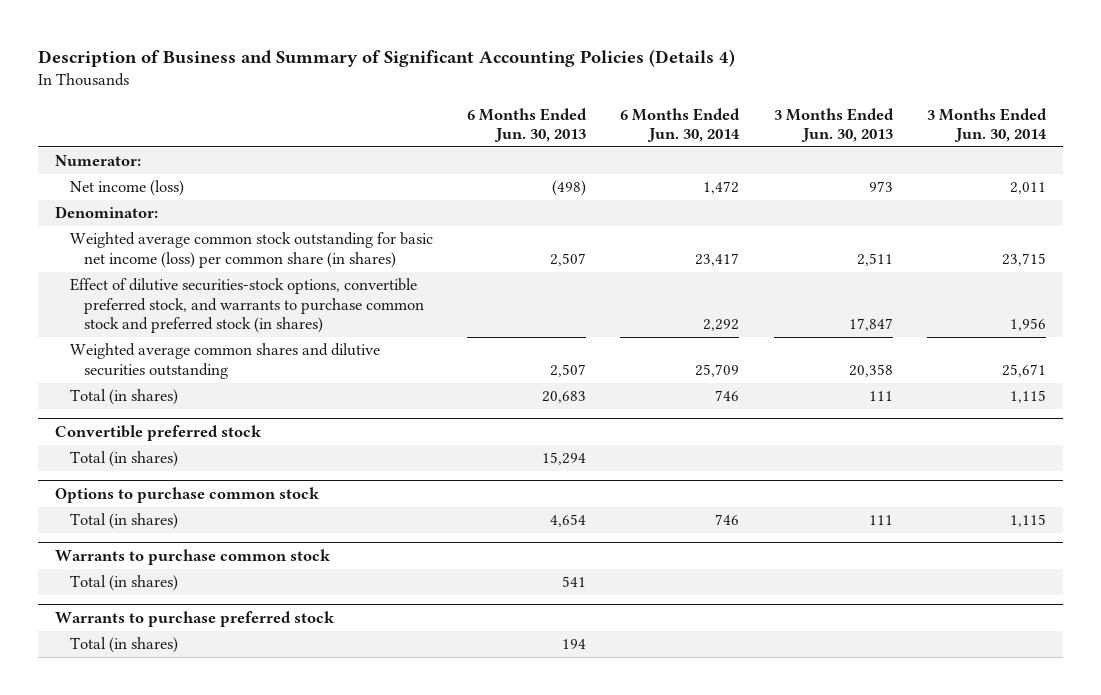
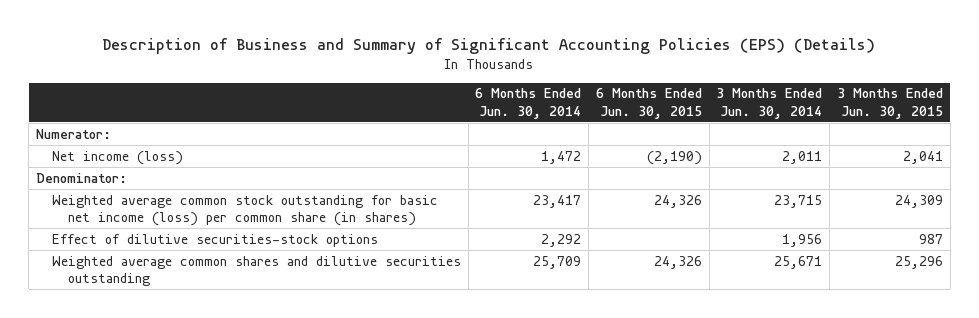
[37,48,735,67] Description of Business and Summary of Significant Accounting Policies (Details 4) -> [102,38,876,55] Description of Business and Summary of Significant Accounting Policies (EPS) (Details)
[466,107,587,142] 6 Months Ended Jun. 30, 2013 -> none
[773,107,894,142] 3 Months Ended Jun. 30, 2013 -> none
none -> [595,88,702,119] 6 Months Ended Jun. 30, 2015
none -> [836,88,943,119] 3 Months Ended Jun. 30, 2015
[69,278,425,334] Effect of dilutive securities-stock options, convertible preferred stock, and warrants to purchase common stock and preferred stock (in shares) -> [51,233,378,247] Effect of dilutive securities-stock options
[69,389,178,406] Total (in shares) -> none
[54,425,261,442] Convertible preferred stock -> none
[69,451,178,468] Total (in shares) -> none
[54,487,319,504] Options to purchase common stock -> none
[69,513,178,530] Total (in shares) -> none
[54,549,330,566] Warrants to purchase common stock -> none
[69,575,178,592] Total (in shares) -> none
[54,611,334,628] Warrants to purchase preferred stock -> none
[69,637,178,654] Total (in shares) -> none

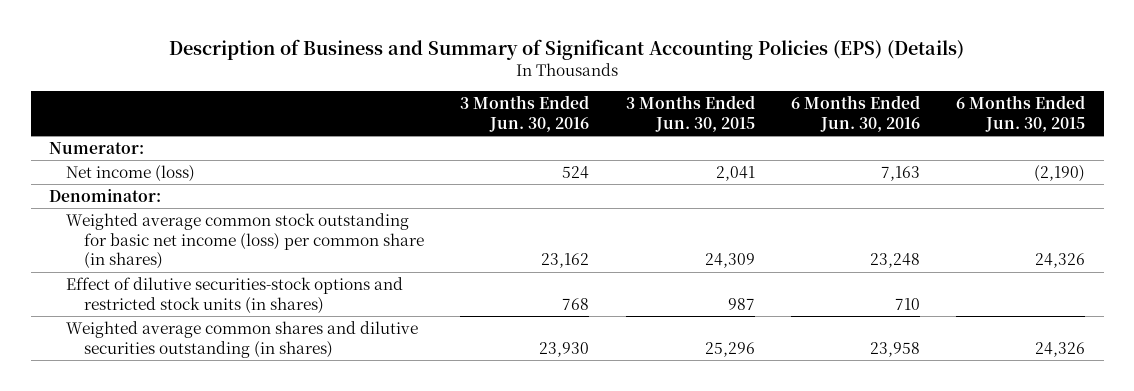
[475,88,582,119] 6 Months Ended Jun. 30, 2014 -> none
[716,88,823,119] 3 Months Ended Jun. 30, 2014 -> none
none -> [460,95,590,132] 3 Months Ended Jun. 30, 2016
none -> [790,95,920,132] 6 Months Ended Jun. 30, 2016
[51,233,378,247] Effect of dilutive securities-stock options -> [66,276,404,314] Effect of dilutive securities-stock options and restricted stock units (in shares)
[51,255,461,287] Weighted average common shares and dilutive securities outstanding -> [66,320,419,358] Weighted average common shares and dilutive securities outstanding (in shares)

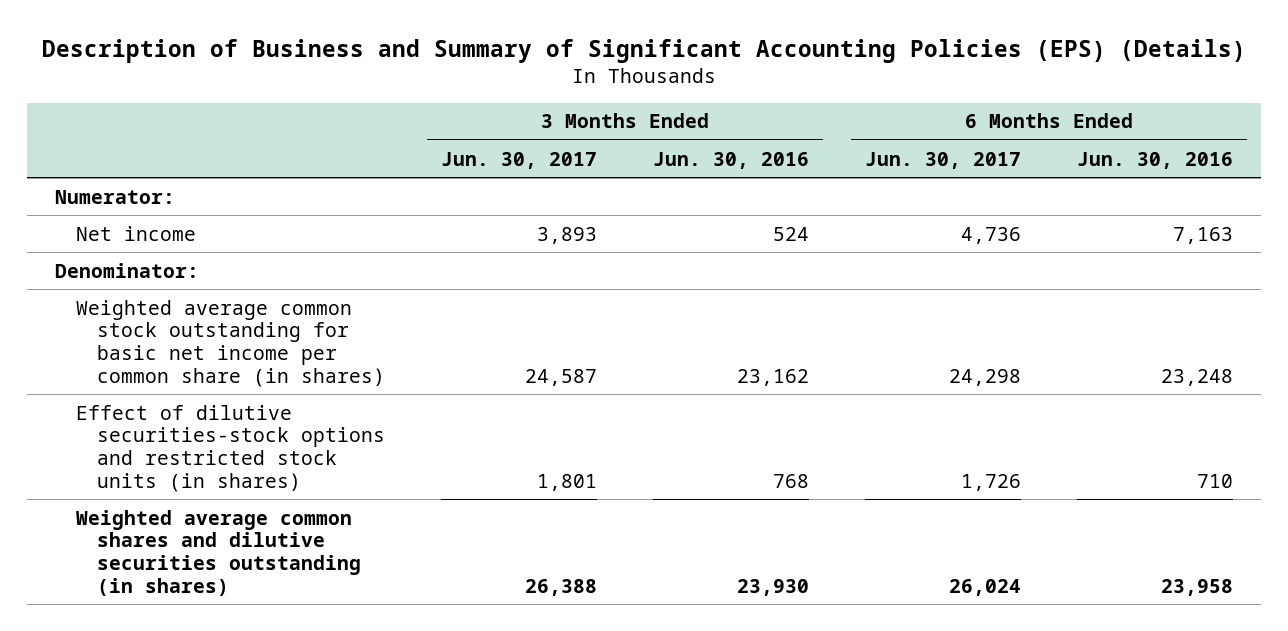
[625,95,755,132] 3 Months Ended Jun. 30, 2015 -> none
[956,95,1086,132] 6 Months Ended Jun. 30, 2015 -> none
none -> [440,151,597,169] Jun. 30, 2017
none -> [865,151,1022,169] Jun. 30, 2017
[66,164,196,182] Net income (loss) -> [75,225,196,241] Net income
[66,212,424,270] Weighted average common stock outstanding for basic net income (loss) per common share (in shares) -> [75,299,385,387] Weighted average common stock outstanding for basic net income per common share (in shares)

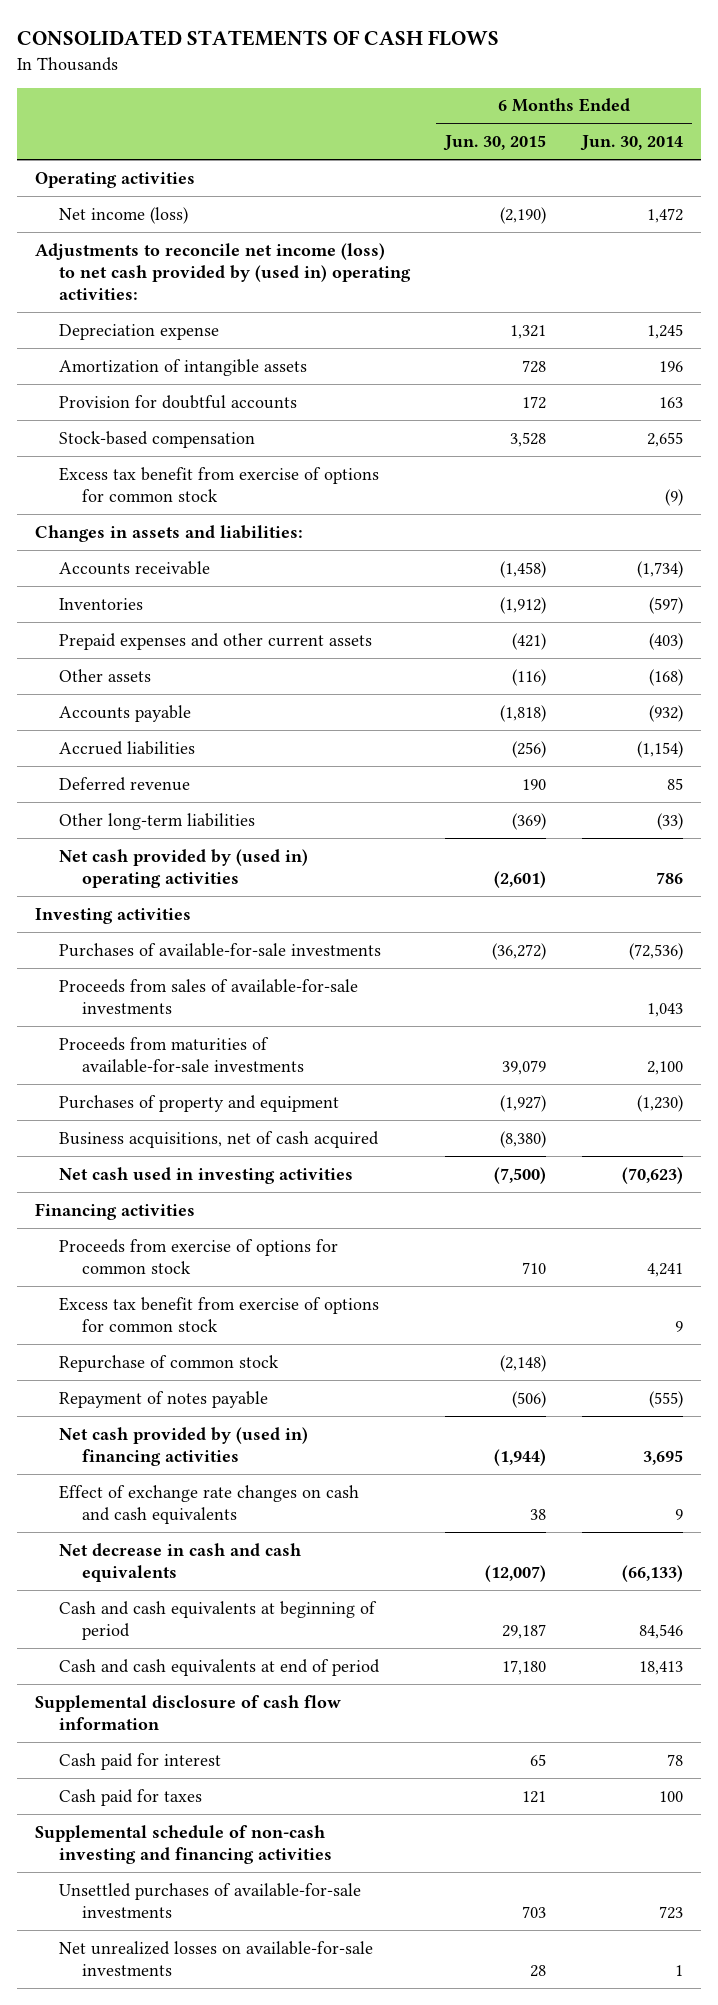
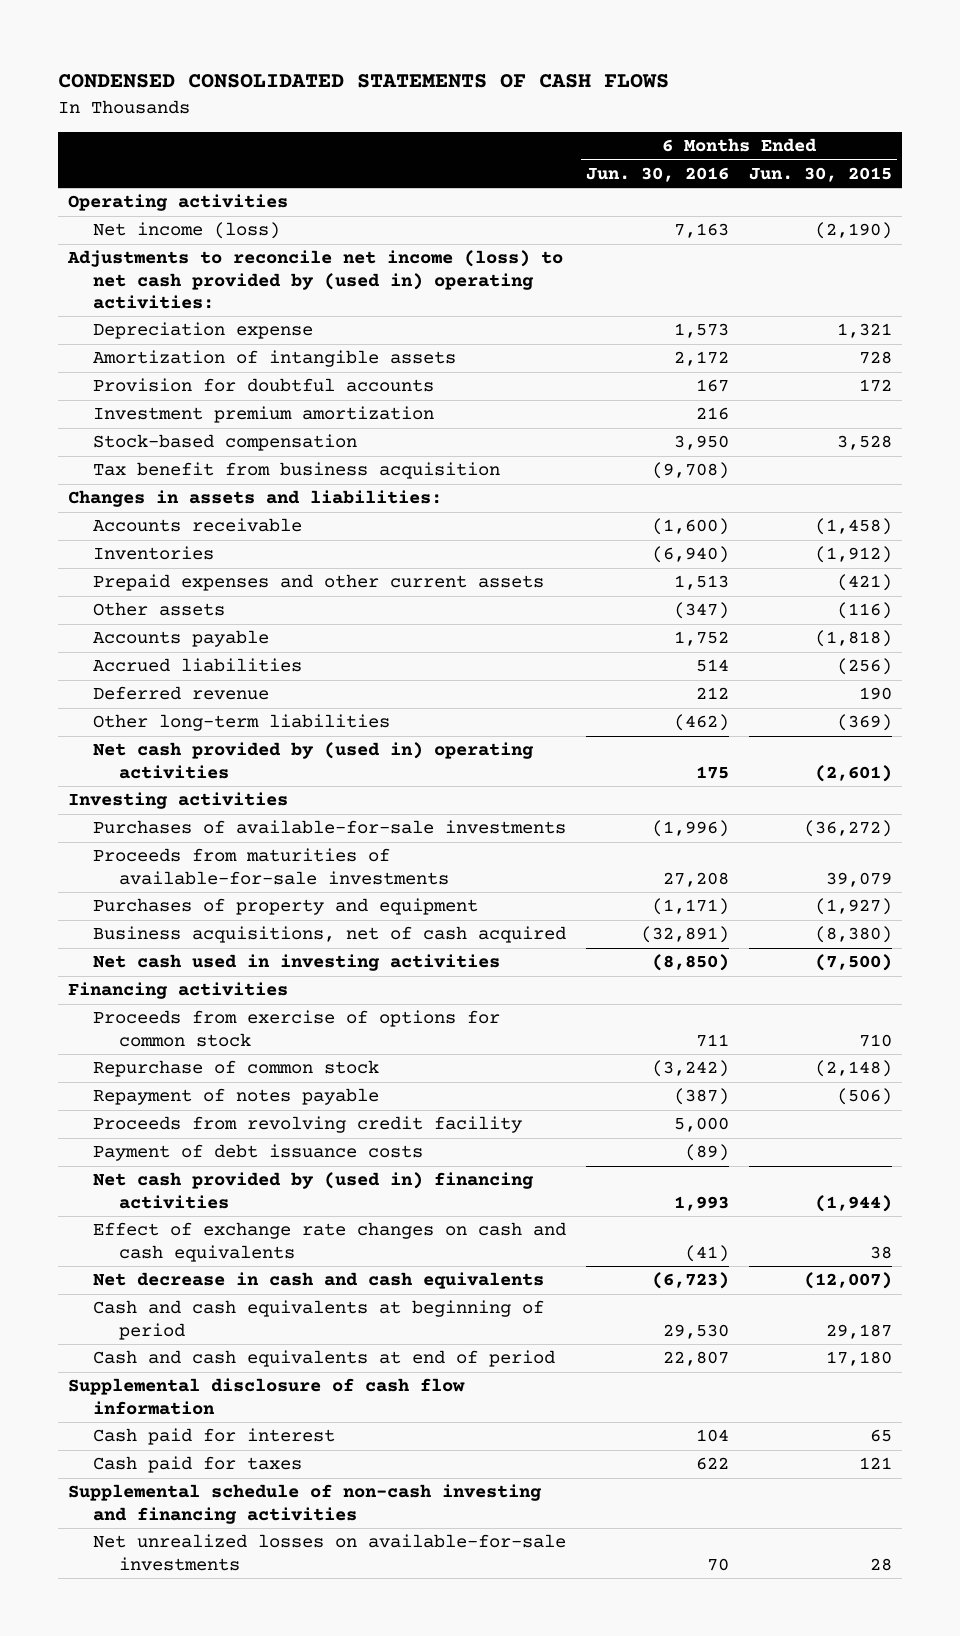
[17,30,500,47] CONSOLIDATED STATEMENTS OF CASH FLOWS -> [57,73,669,88] CONDENSED CONSOLIDATED STATEMENTS OF CASH FLOWS
[580,135,684,152] Jun. 30, 2014 -> none
none -> [586,166,730,182] Jun. 30, 2016
none -> [93,406,435,424] Investment premium amortization
[58,466,379,503] Excess tax benefit from exercise of options for common stock -> none
none -> [93,462,501,480] Tax benefit from business acquisition
[58,978,358,1015] Proceeds from sales of available-for-sale investments -> none
[58,1296,379,1333] Excess tax benefit from exercise of options for common stock -> none
none -> [93,1116,523,1134] Proceeds from revolving credit facility
none -> [93,1144,424,1162] Payment of debt issuance costs
[58,1882,361,1919] Unsettled purchases of available-for-sale investments -> none

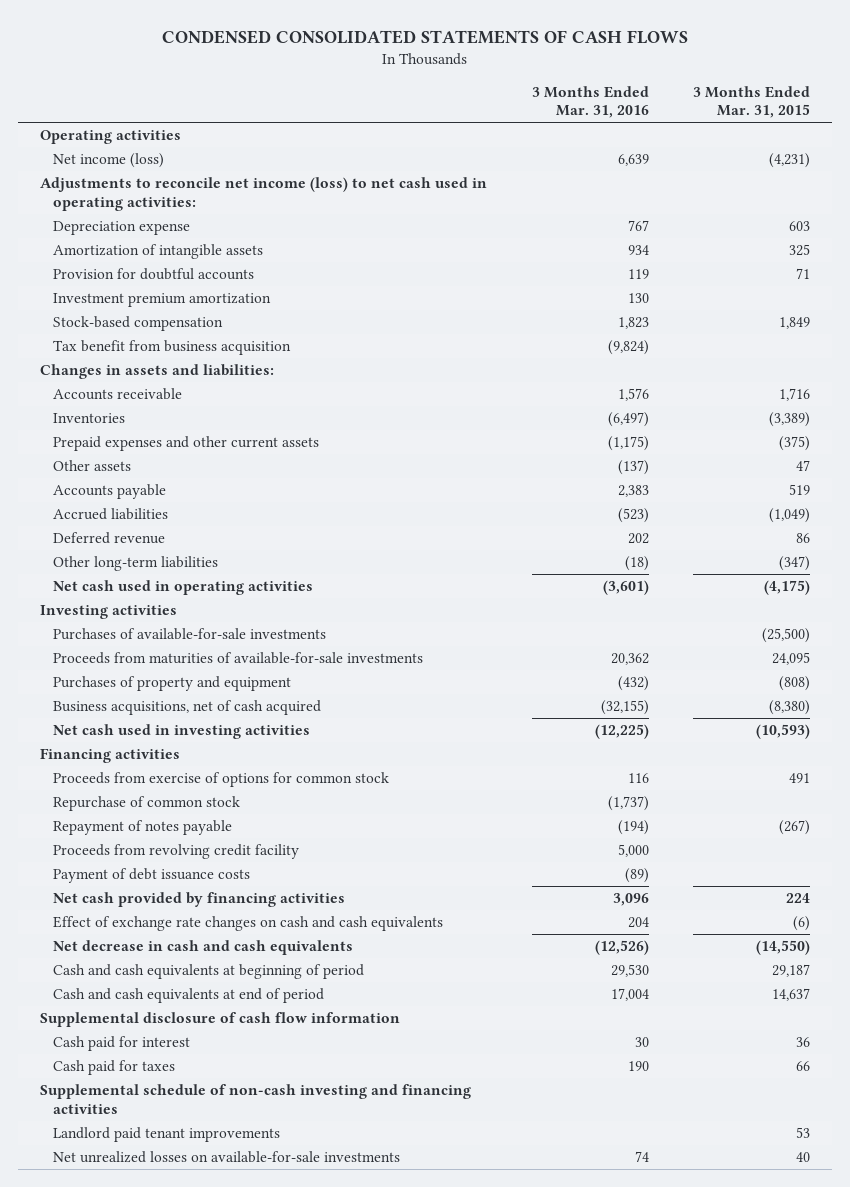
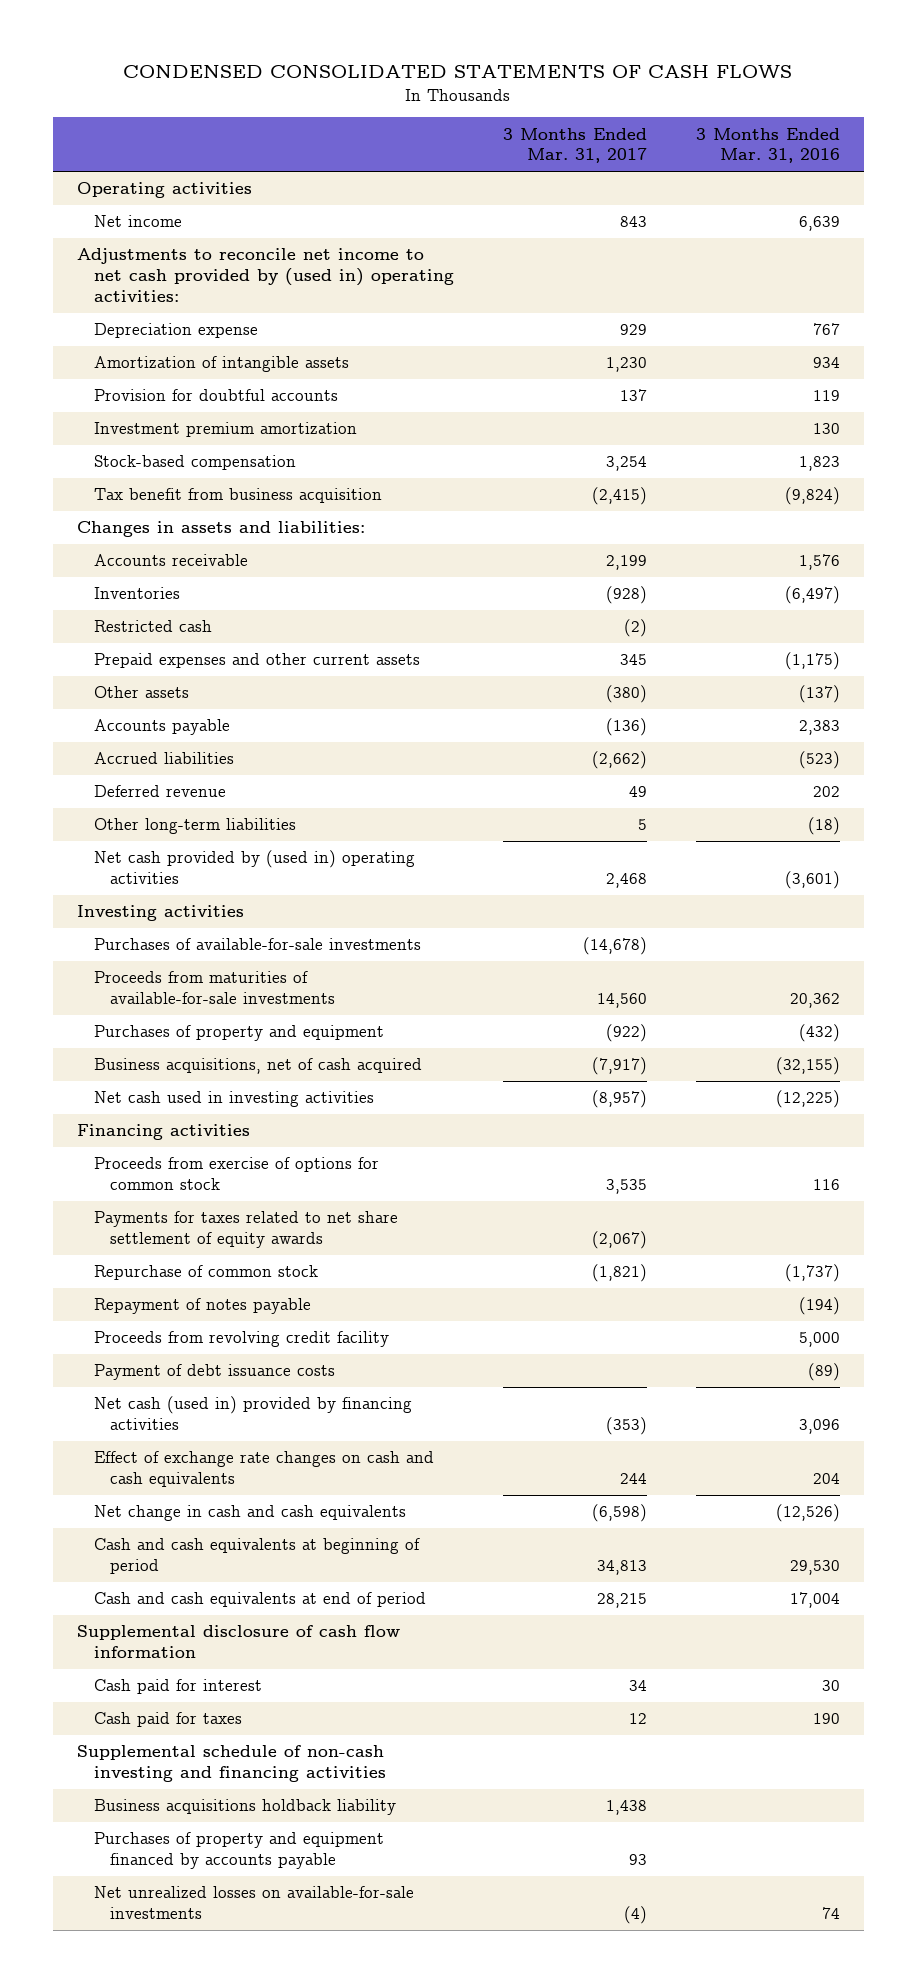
[692,85,810,119] 3 Months Ended Mar. 31, 2015 -> none
none -> [502,127,647,164] 3 Months Ended Mar. 31, 2017
[53,153,165,169] Net income (loss) -> [93,215,182,228] Net income
[40,177,488,211] Adjustments to reconcile net income (loss) to net cash used in operating activities: -> [77,248,454,302] Adjustments to reconcile net income to net cash provided by (used in) operating activities:
none -> [93,620,212,633] Restricted cash
[53,580,314,596] Net cash used in operating activities -> [93,850,415,885] Net cash provided by (used in) operating activities
none -> [93,1211,398,1249] Payments for taxes related to net share settlement of equity awards
[53,892,346,908] Net cash provided by financing activities -> [93,1396,412,1431] Net cash (used in) provided by financing activities
[53,940,354,956] Net decrease in cash and cash equivalents -> [93,1505,406,1522] Net change in cash and cash equivalents
[53,1127,281,1143] Landlord paid tenant improvements -> none
none -> [93,1799,396,1816] Business acquisitions holdback liability
none -> [93,1832,384,1870] Purchases of property and equipment financed by accounts payable

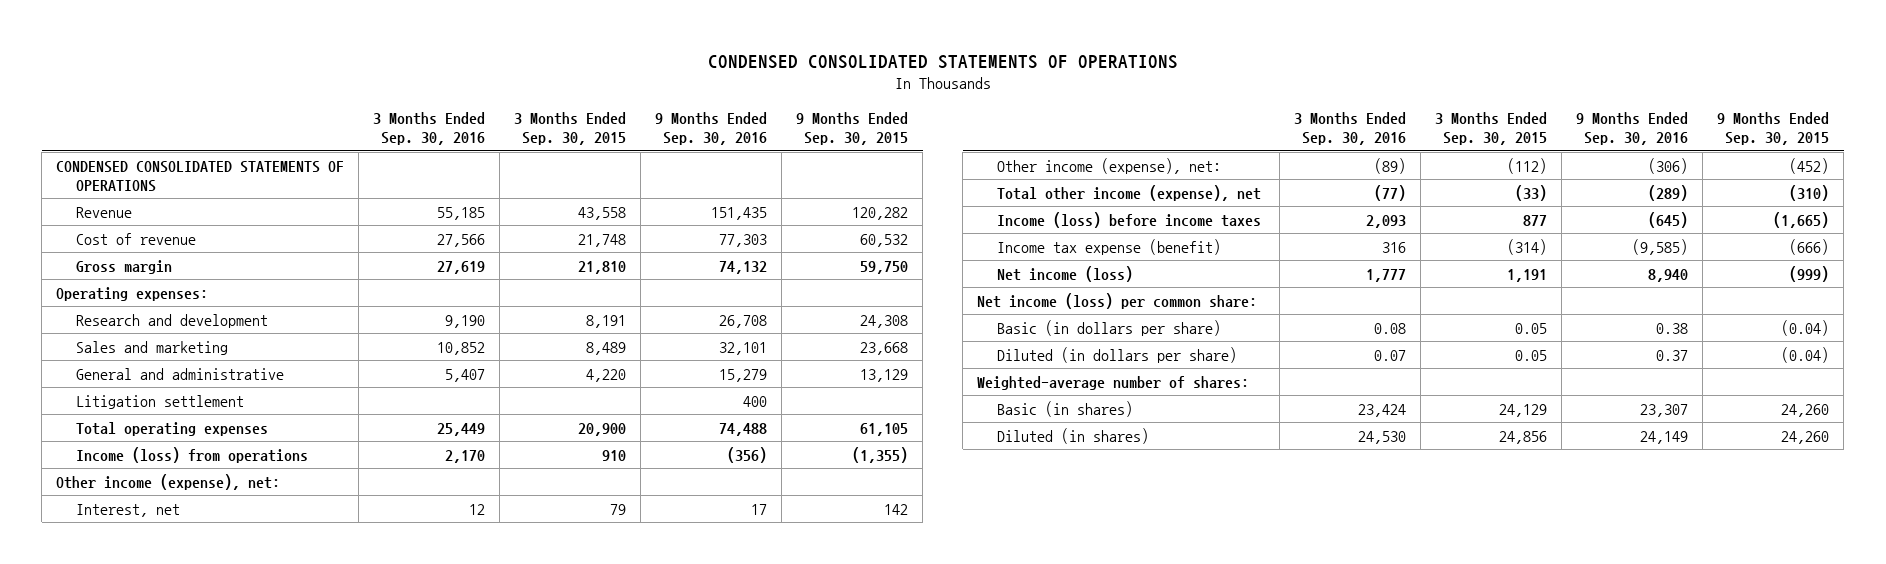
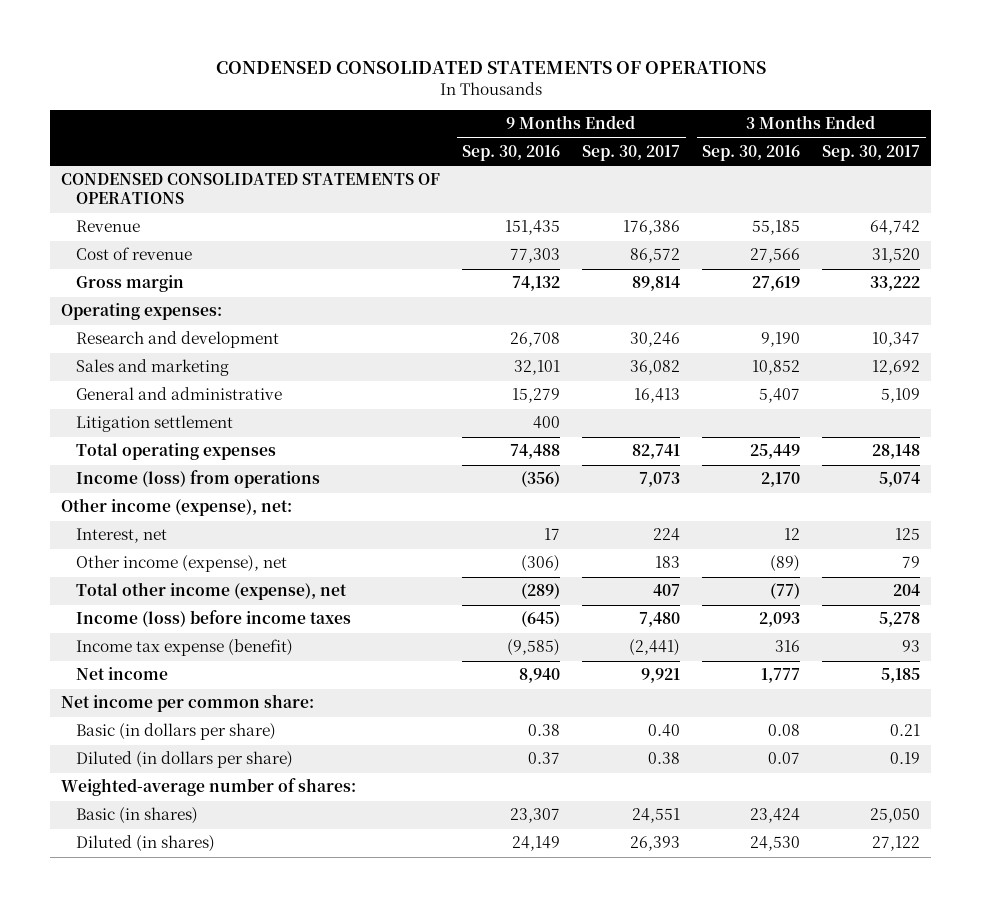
[514,112,627,146] 3 Months Ended Sep. 30, 2015 -> none
[796,112,909,146] 9 Months Ended Sep. 30, 2015 -> none
none -> [582,145,681,162] Sep. 30, 2017
none -> [822,145,921,162] Sep. 30, 2017
[997,157,1222,174] Other income (expense), net: -> [76,555,288,573] Other income (expense), net
[997,265,1134,282] Net income (loss) -> [76,667,169,681] Net income
[977,292,1258,309] Net income (loss) per common share: -> [61,694,315,713] Net income per common share:

